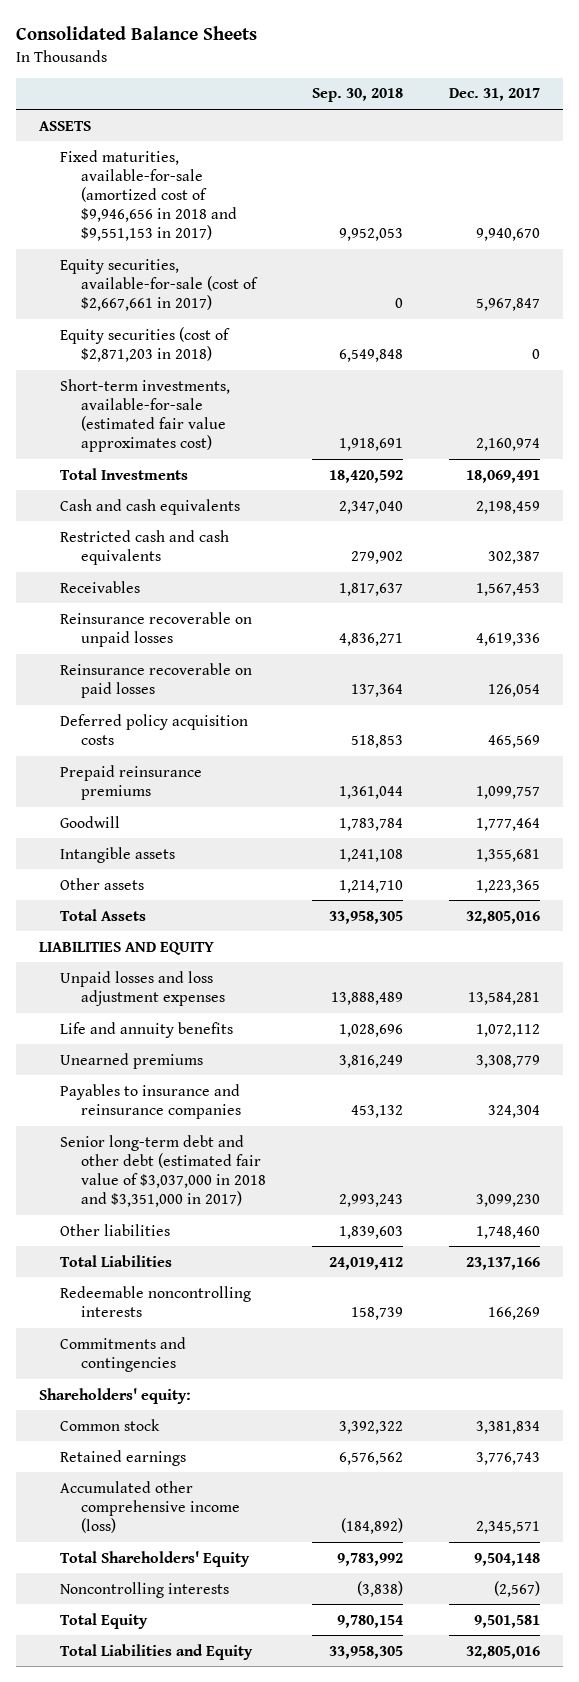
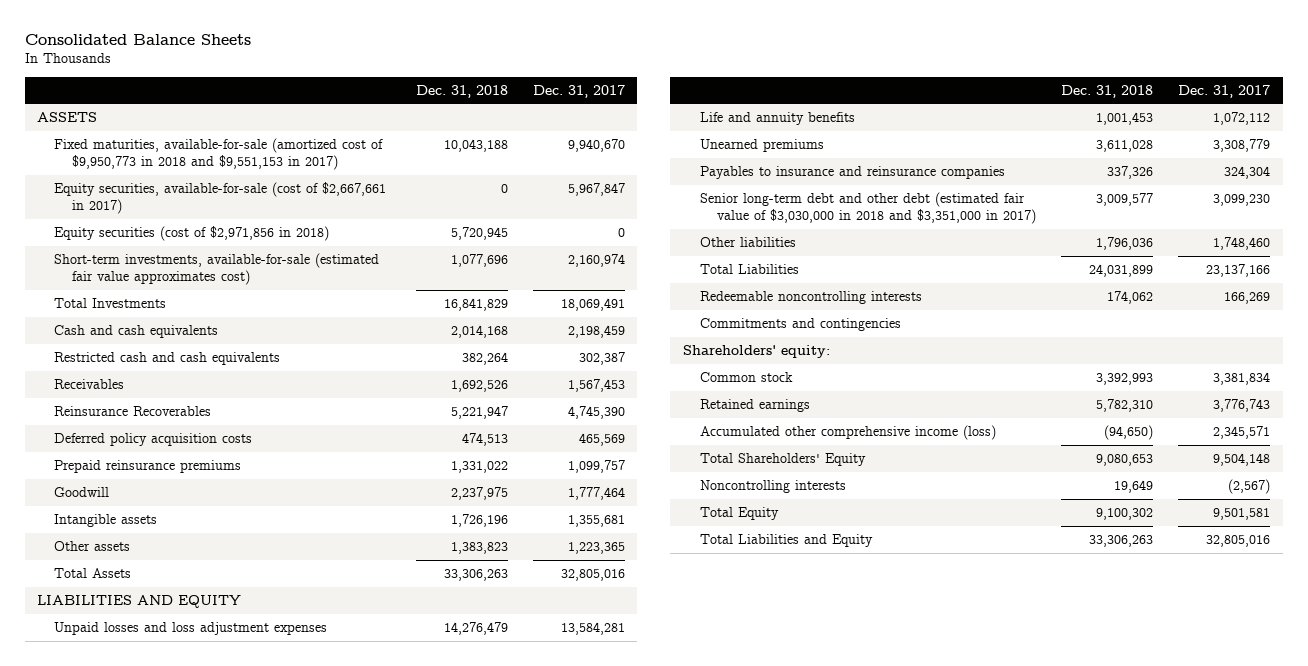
[312,88,404,103] Sep. 30, 2018 -> none
none -> [415,84,508,98] Dec. 31, 2018
[59,149,238,242] Fixed maturities, available-for-sale (amortized cost of $9,946,656 in 2018 and $9,551,153 in 2017) -> [54,137,384,171] Fixed maturities, available-for-sale (amortized cost of $9,950,773 in 2018 and $9,551,153 in 2017)
[59,326,230,362] Equity securities (cost of $2,871,203 in 2018) -> [54,225,330,241] Equity securities (cost of $2,971,856 in 2018)
[59,611,252,647] Reinsurance recoverable on unpaid losses -> none
[59,662,252,698] Reinsurance recoverable on paid losses -> none
none -> [54,405,212,416] Reinsurance Recoverables
[59,1134,267,1208] Senior long-term debt and other debt (estimated fair value of $3,037,000 in 2018 and $3,351,000 in 2017) -> [700,191,1037,225] Senior long-term debt and other debt (estimated fair value of $3,030,000 in 2018 and $3,351,000 in 2017)

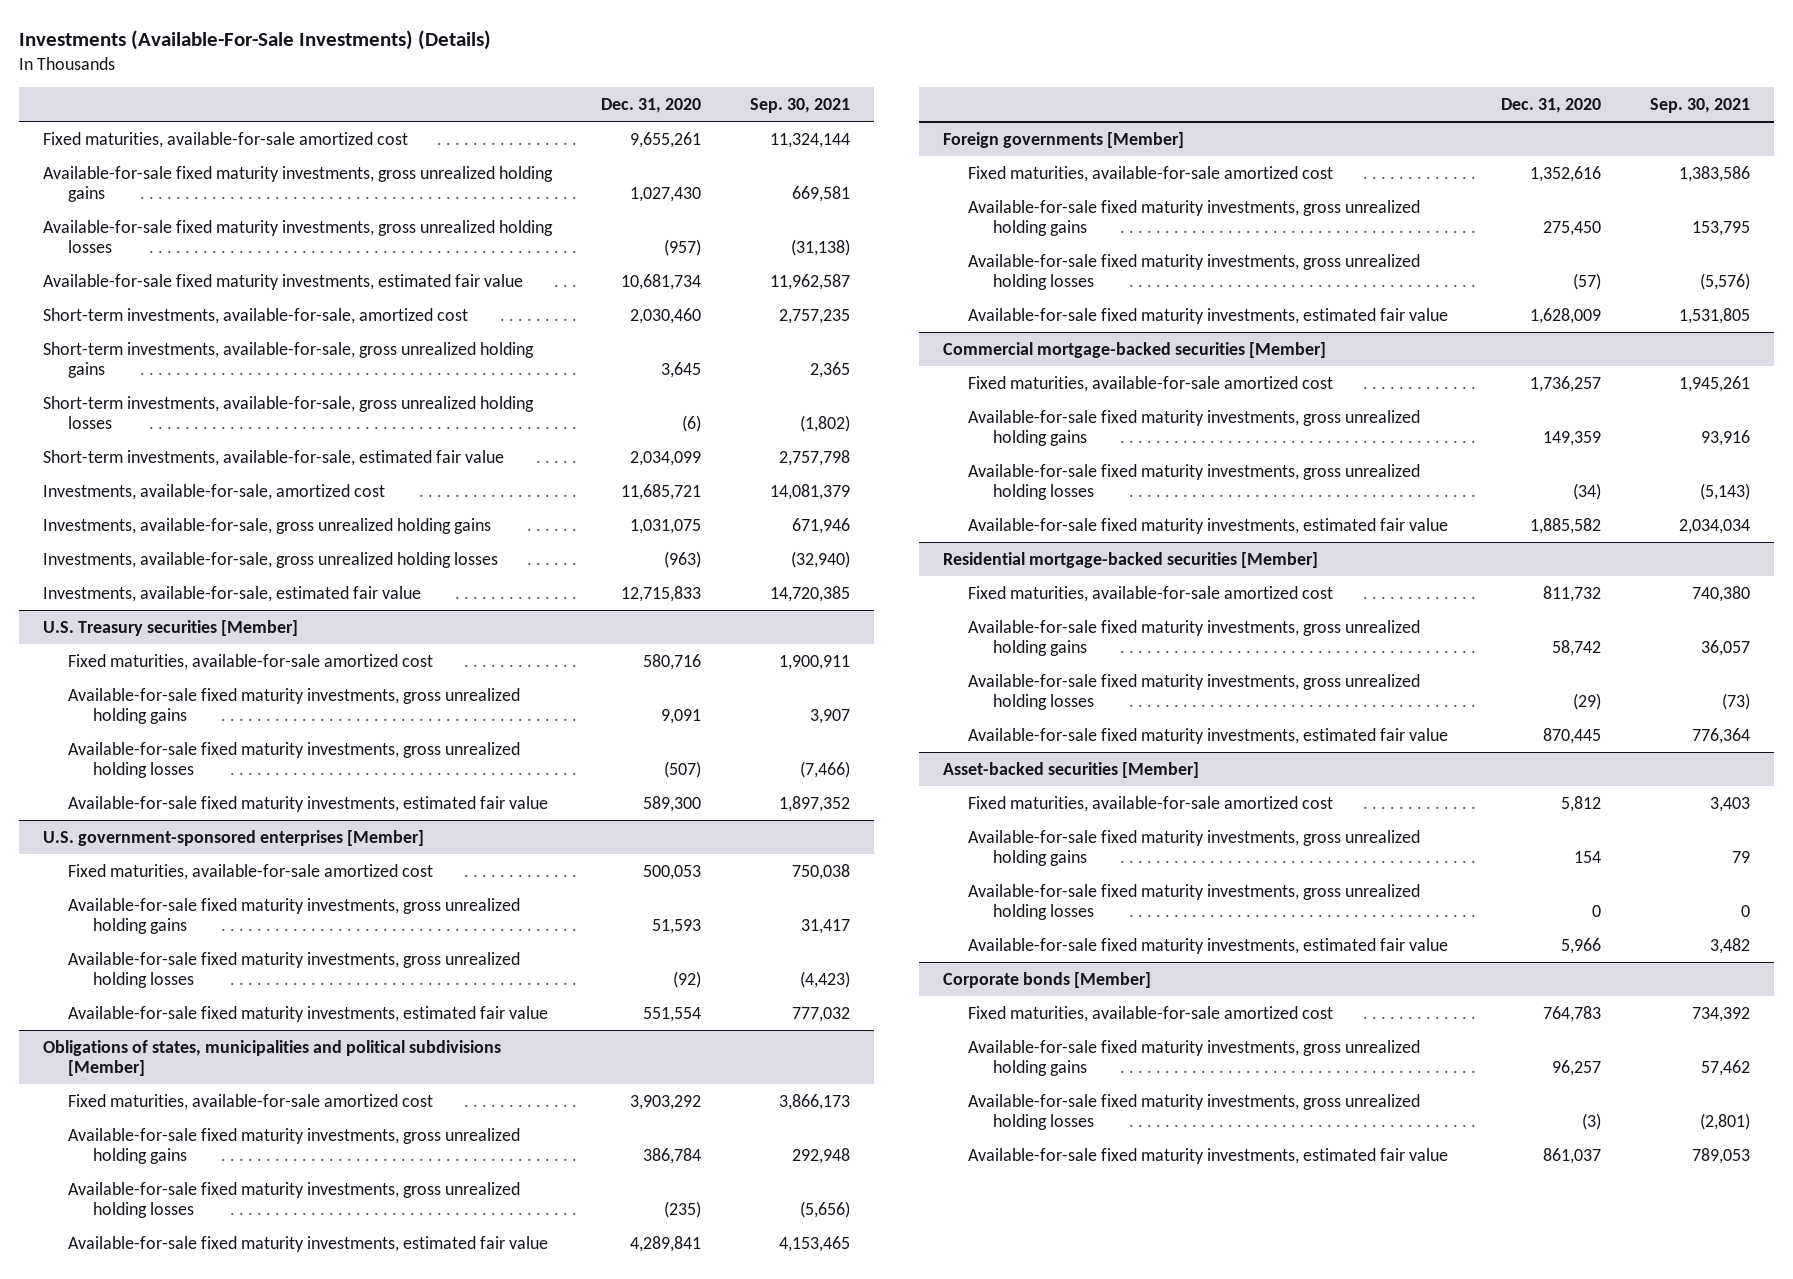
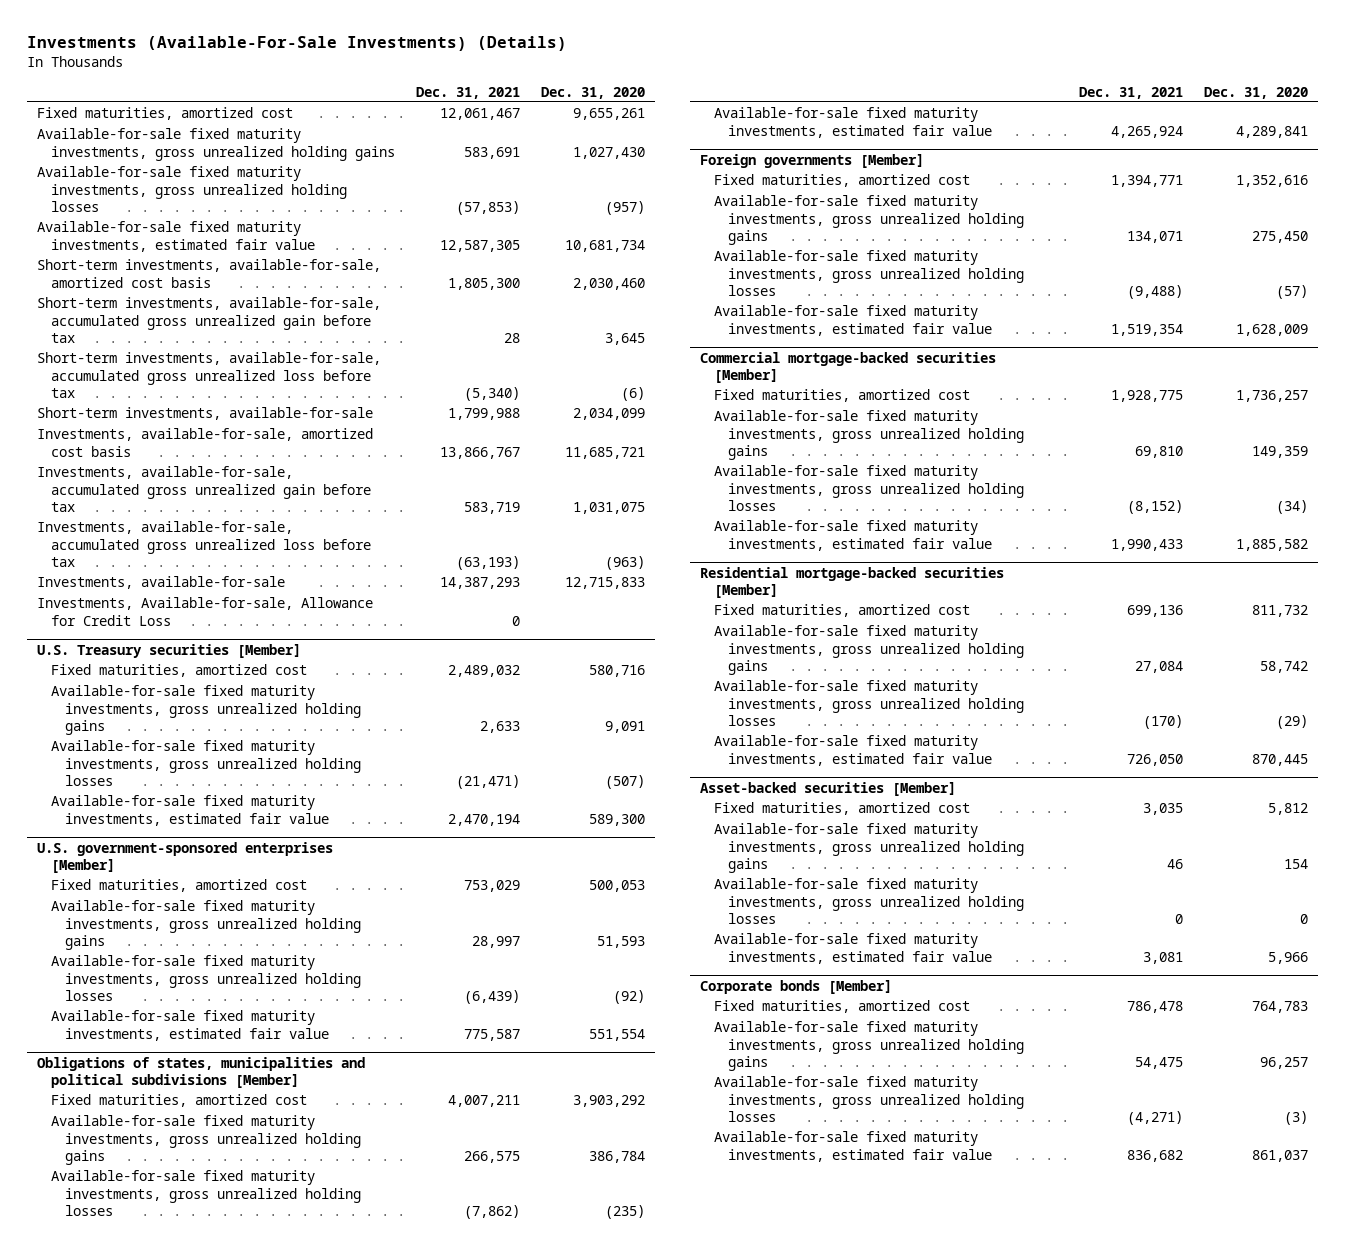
[749,98,850,114] Sep. 30, 2021 -> none
none -> [415,86,520,99] Dec. 31, 2021
[43,131,409,148] Fixed maturities, available-for-sale amortized cost -> [36,107,293,121] Fixed maturities, amortized cost
[43,307,469,324] Short-term investments, available-for-sale, amortized cost -> [36,259,381,288] Short-term investments, available-for-sale, amortized cost basis
[43,341,535,379] Short-term investments, available-for-sale, gross unrealized holding gains -> [36,297,381,343] Short-term investments, available-for-sale, accumulated gross unrealized gain before tax
[43,395,535,430] Short-term investments, available-for-sale, gross unrealized holding losses -> [36,352,381,398] Short-term investments, available-for-sale, accumulated gross unrealized loss before tax
[43,449,505,466] Short-term investments, available-for-sale, estimated fair value -> [36,407,373,421] Short-term investments, available-for-sale
[43,483,386,500] Investments, available-for-sale, amortized cost -> [36,428,373,457] Investments, available-for-sale, amortized cost basis
[43,517,492,534] Investments, available-for-sale, gross unrealized holding gains -> [36,466,371,512] Investments, available-for-sale, accumulated gross unrealized gain before tax
[43,551,499,568] Investments, available-for-sale, gross unrealized holding losses -> [36,521,371,567] Investments, available-for-sale, accumulated gross unrealized loss before tax
[43,585,422,602] Investments, available-for-sale, estimated fair value -> [36,576,285,590] Investments, available-for-sale
none -> [36,597,373,626] Investments, Available-for-sale, Allowance for Credit Loss
[67,653,433,670] Fixed maturities, available-for-sale amortized cost -> [50,664,307,678] Fixed maturities, amortized cost
[67,863,433,880] Fixed maturities, available-for-sale amortized cost -> [50,879,307,893] Fixed maturities, amortized cost
[67,1093,433,1110] Fixed maturities, available-for-sale amortized cost -> [50,1094,307,1108] Fixed maturities, amortized cost
[967,165,1333,182] Fixed maturities, available-for-sale amortized cost -> [714,174,971,188] Fixed maturities, amortized cost
[967,375,1333,392] Fixed maturities, available-for-sale amortized cost -> [714,389,971,403] Fixed maturities, amortized cost
[967,585,1333,602] Fixed maturities, available-for-sale amortized cost -> [714,604,971,618] Fixed maturities, amortized cost
[967,795,1333,812] Fixed maturities, available-for-sale amortized cost -> [714,802,971,816] Fixed maturities, amortized cost
[967,1005,1333,1022] Fixed maturities, available-for-sale amortized cost -> [714,1000,971,1014] Fixed maturities, amortized cost

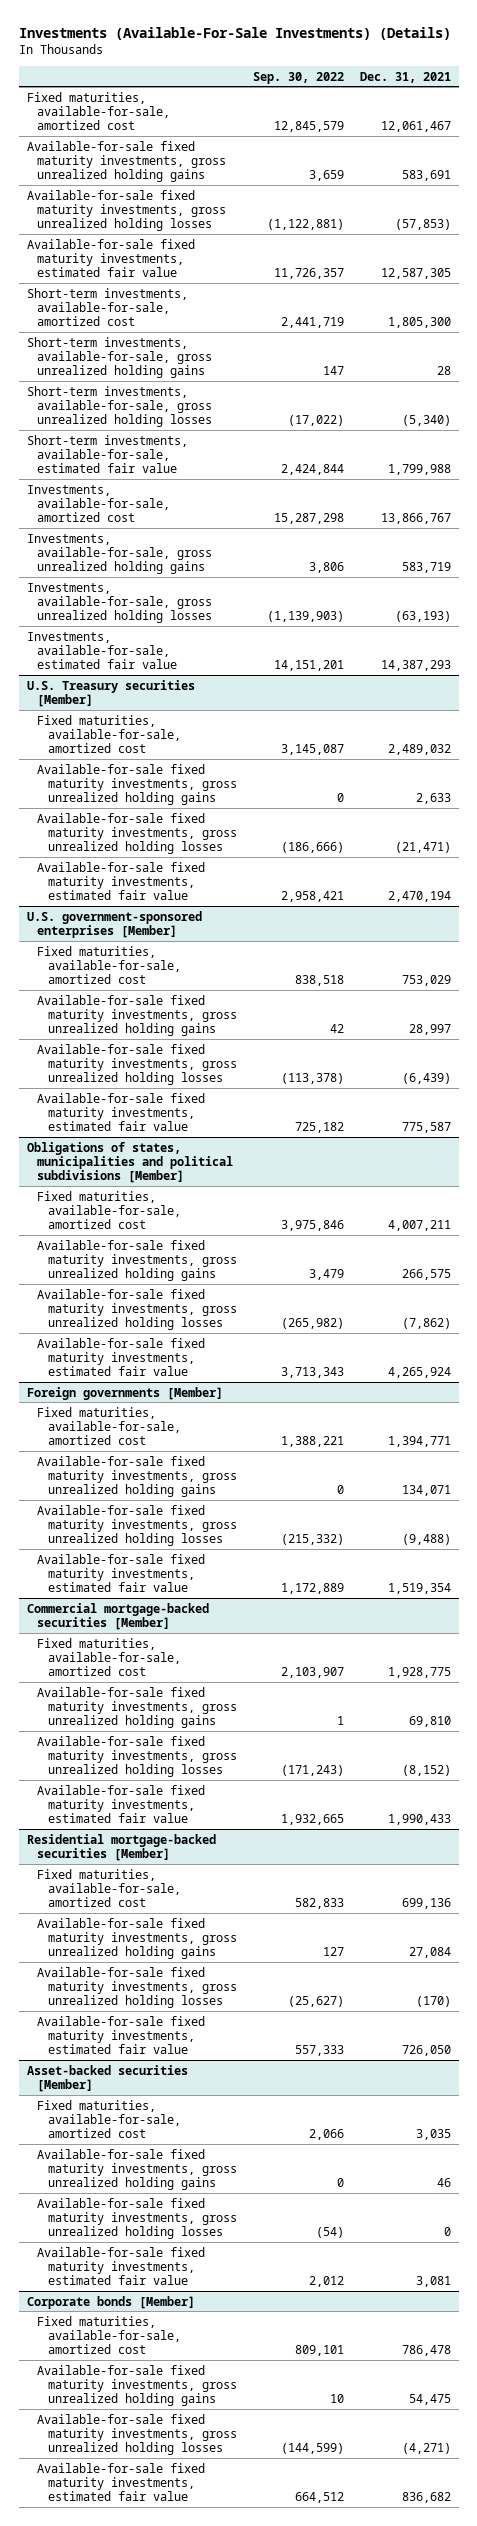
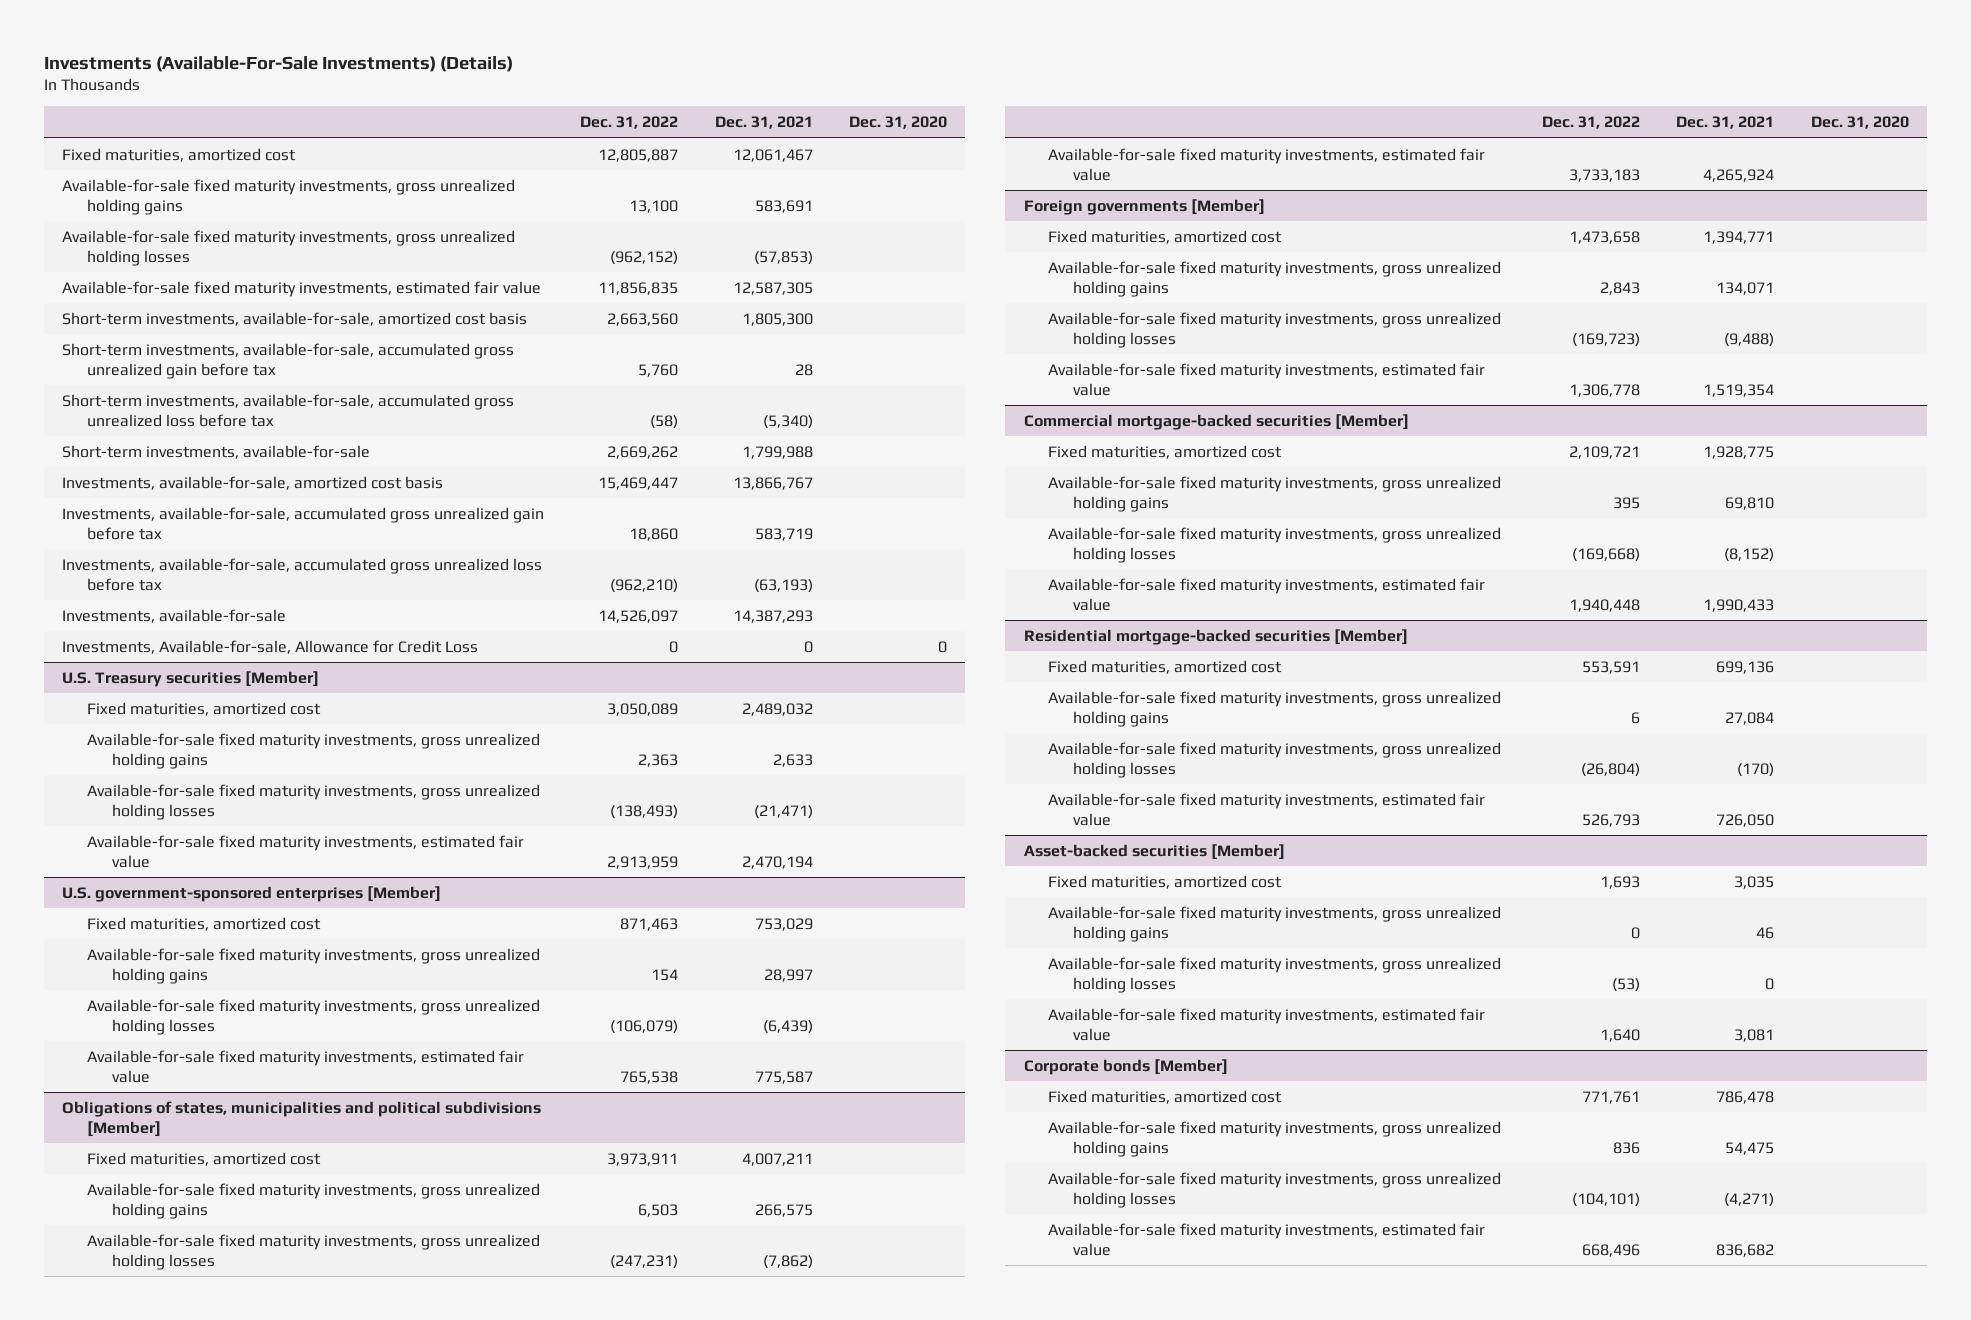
[252,71,344,84] Sep. 30, 2022 -> none
none -> [580,116,679,130] Dec. 31, 2022
none -> [849,116,948,130] Dec. 31, 2020
[26,91,171,131] Fixed maturities, available-for-sale, amortized cost -> [62,147,297,162] Fixed maturities, amortized cost
[26,287,188,327] Short-term investments, available-for-sale, amortized cost -> [62,311,528,326] Short-term investments, available-for-sale, amortized cost basis
[26,336,213,379] Short-term investments, available-for-sale, gross unrealized holding gains -> [62,342,515,379] Short-term investments, available-for-sale, accumulated gross unrealized gain before tax
[26,385,213,428] Short-term investments, available-for-sale, gross unrealized holding losses -> [62,393,515,427] Short-term investments, available-for-sale, accumulated gross unrealized loss before tax
[26,434,188,474] Short-term investments, available-for-sale, estimated fair value -> [62,444,371,459] Short-term investments, available-for-sale
[26,484,171,523] Investments, available-for-sale, amortized cost -> [62,475,444,490] Investments, available-for-sale, amortized cost basis
[26,533,213,575] Investments, available-for-sale, gross unrealized holding gains -> [62,506,545,540] Investments, available-for-sale, accumulated gross unrealized gain before tax
[26,582,213,624] Investments, available-for-sale, gross unrealized holding losses -> [62,557,543,591] Investments, available-for-sale, accumulated gross unrealized loss before tax
[26,631,178,670] Investments, available-for-sale, estimated fair value -> [62,608,287,623] Investments, available-for-sale
none -> [62,639,479,654] Investments, Available-for-sale, Allowance for Credit Loss
[37,714,181,754] Fixed maturities, available-for-sale, amortized cost -> [86,701,321,716] Fixed maturities, amortized cost
[37,945,181,985] Fixed maturities, available-for-sale, amortized cost -> [86,916,321,931] Fixed maturities, amortized cost
[37,1190,181,1230] Fixed maturities, available-for-sale, amortized cost -> [86,1151,321,1166] Fixed maturities, amortized cost
[37,1406,181,1446] Fixed maturities, available-for-sale, amortized cost -> [1048,229,1283,244] Fixed maturities, amortized cost
[37,1637,181,1677] Fixed maturities, available-for-sale, amortized cost -> [1048,444,1283,459] Fixed maturities, amortized cost
[37,1868,181,1908] Fixed maturities, available-for-sale, amortized cost -> [1048,659,1283,674] Fixed maturities, amortized cost
[37,2099,181,2139] Fixed maturities, available-for-sale, amortized cost -> [1048,874,1283,889] Fixed maturities, amortized cost
[37,2315,181,2355] Fixed maturities, available-for-sale, amortized cost -> [1048,1089,1283,1104] Fixed maturities, amortized cost

